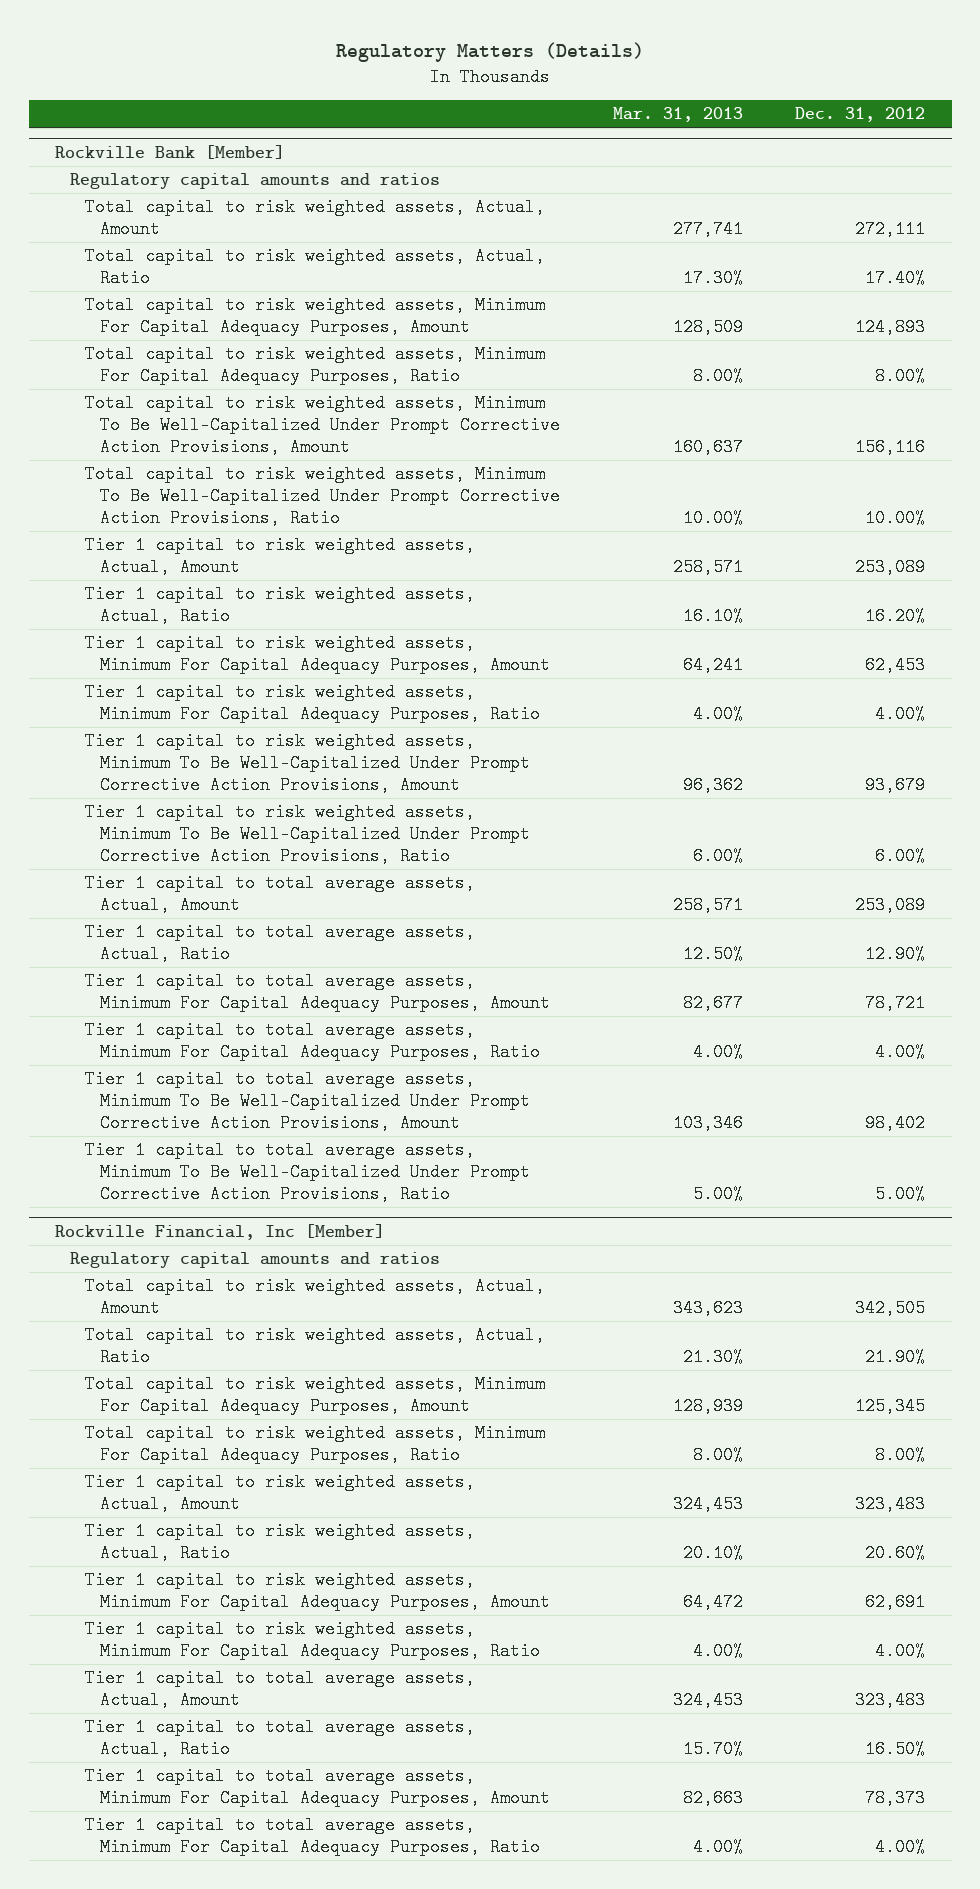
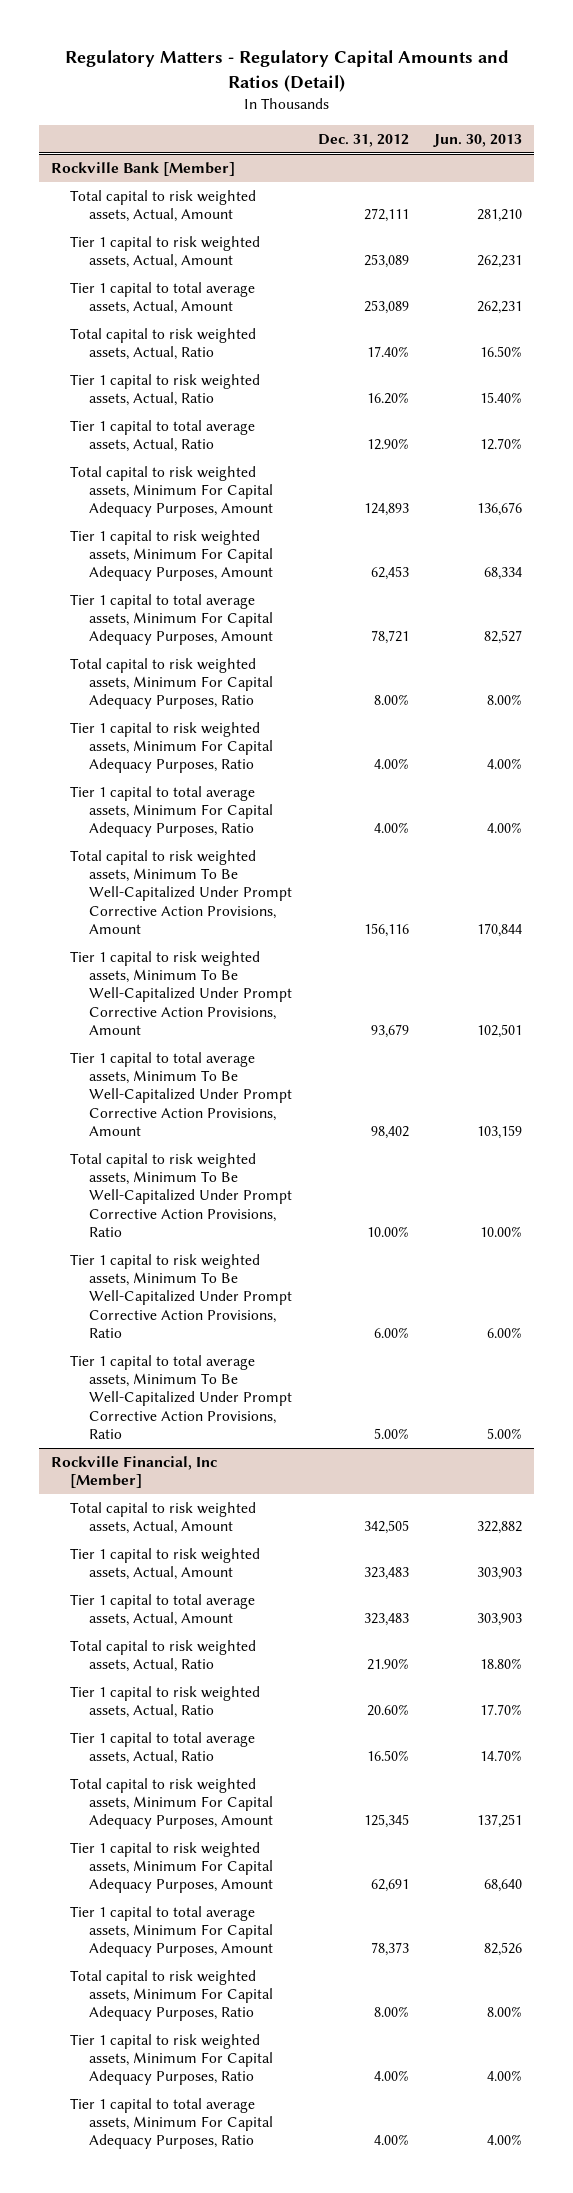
[336,42,645,63] Regulatory Matters (Details) -> [64,50,509,92] Regulatory Matters - Regulatory Capital Amounts and Ratios (Detail)
[612,107,743,123] Mar. 31, 2013 -> none
none -> [432,133,522,147] Jun. 30, 2013
[70,173,441,190] Regulatory capital amounts and ratios -> none
[85,247,546,287] Total capital to risk weighted assets, Actual, Ratio -> [70,328,257,361] Total capital to risk weighted assets, Actual, Ratio
[85,585,476,625] Tier 1 capital to risk weighted assets, Actual, Ratio -> [70,374,261,407] Tier 1 capital to risk weighted assets, Actual, Ratio
[85,296,546,336] Total capital to risk weighted assets, Minimum For Capital Adequacy Purposes, Amount -> [70,466,274,518] Total capital to risk weighted assets, Minimum For Capital Adequacy Purposes, Amount
[85,634,551,674] Tier 1 capital to risk weighted assets, Minimum For Capital Adequacy Purposes, Amount -> [70,530,274,582] Tier 1 capital to risk weighted assets, Minimum For Capital Adequacy Purposes, Amount
[85,345,546,385] Total capital to risk weighted assets, Minimum For Capital Adequacy Purposes, Ratio -> [70,658,274,710] Total capital to risk weighted assets, Minimum For Capital Adequacy Purposes, Ratio
[85,683,541,723] Tier 1 capital to risk weighted assets, Minimum For Capital Adequacy Purposes, Ratio -> [70,722,274,774] Tier 1 capital to risk weighted assets, Minimum For Capital Adequacy Purposes, Ratio
[85,394,561,456] Total capital to risk weighted assets, Minimum To Be Well-Capitalized Under Prompt Corrective Action Provisions, Amount -> [70,850,293,934] Total capital to risk weighted assets, Minimum To Be Well-Capitalized Under Prompt Corrective Action Provisions, Amount
[85,732,531,794] Tier 1 capital to risk weighted assets, Minimum To Be Well-Capitalized Under Prompt Corrective Action Provisions, Amount -> [70,951,293,1035] Tier 1 capital to risk weighted assets, Minimum To Be Well-Capitalized Under Prompt Corrective Action Provisions, Amount
[85,465,561,527] Total capital to risk weighted assets, Minimum To Be Well-Capitalized Under Prompt Corrective Action Provisions, Ratio -> [70,1153,293,1237] Total capital to risk weighted assets, Minimum To Be Well-Capitalized Under Prompt Corrective Action Provisions, Ratio
[85,803,531,865] Tier 1 capital to risk weighted assets, Minimum To Be Well-Capitalized Under Prompt Corrective Action Provisions, Ratio -> [70,1254,293,1338] Tier 1 capital to risk weighted assets, Minimum To Be Well-Capitalized Under Prompt Corrective Action Provisions, Ratio
[70,1252,441,1269] Regulatory capital amounts and ratios -> none
[85,1326,546,1366] Total capital to risk weighted assets, Actual, Ratio -> [70,1640,257,1673] Total capital to risk weighted assets, Actual, Ratio
[85,1522,476,1562] Tier 1 capital to risk weighted assets, Actual, Ratio -> [70,1686,261,1719] Tier 1 capital to risk weighted assets, Actual, Ratio
[85,1375,546,1415] Total capital to risk weighted assets, Minimum For Capital Adequacy Purposes, Amount -> [70,1778,274,1830] Total capital to risk weighted assets, Minimum For Capital Adequacy Purposes, Amount
[85,1571,551,1611] Tier 1 capital to risk weighted assets, Minimum For Capital Adequacy Purposes, Amount -> [70,1842,274,1894] Tier 1 capital to risk weighted assets, Minimum For Capital Adequacy Purposes, Amount
[85,1424,546,1464] Total capital to risk weighted assets, Minimum For Capital Adequacy Purposes, Ratio -> [70,1970,274,2022] Total capital to risk weighted assets, Minimum For Capital Adequacy Purposes, Ratio
[85,1620,541,1660] Tier 1 capital to risk weighted assets, Minimum For Capital Adequacy Purposes, Ratio -> [70,2034,274,2086] Tier 1 capital to risk weighted assets, Minimum For Capital Adequacy Purposes, Ratio

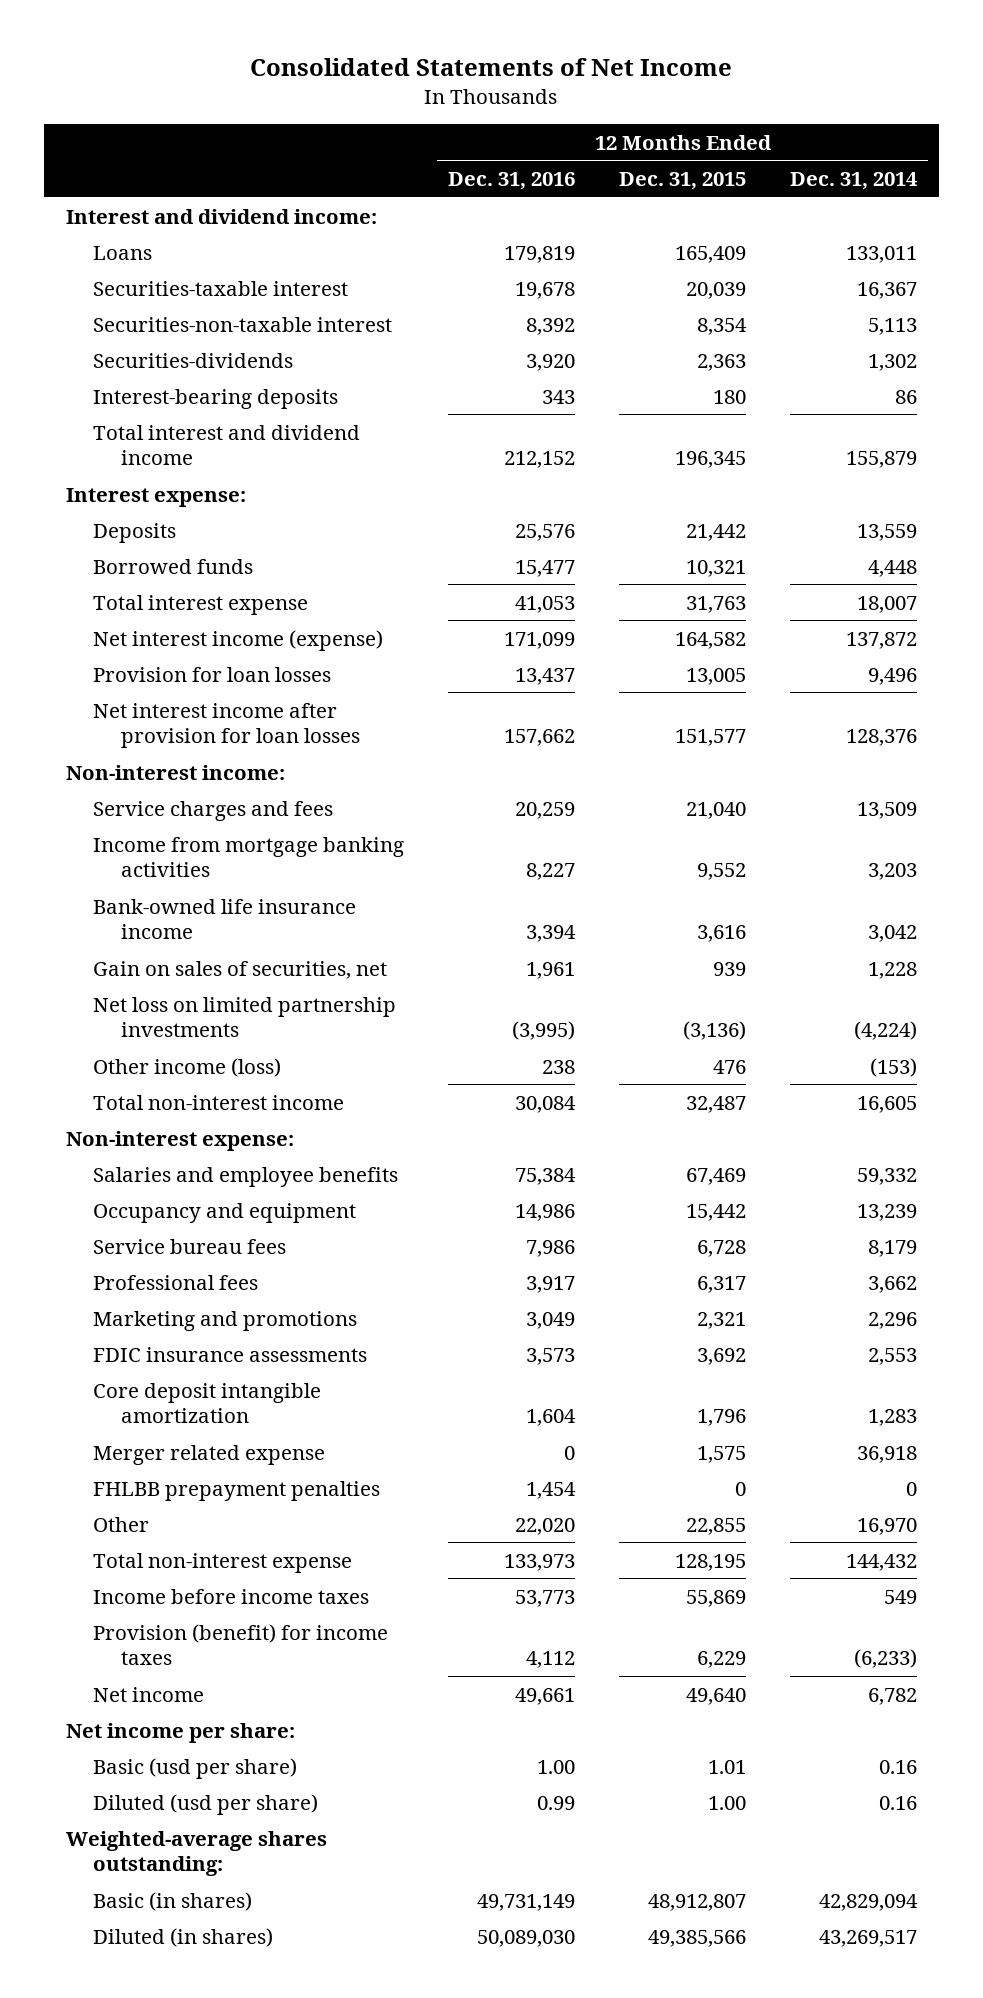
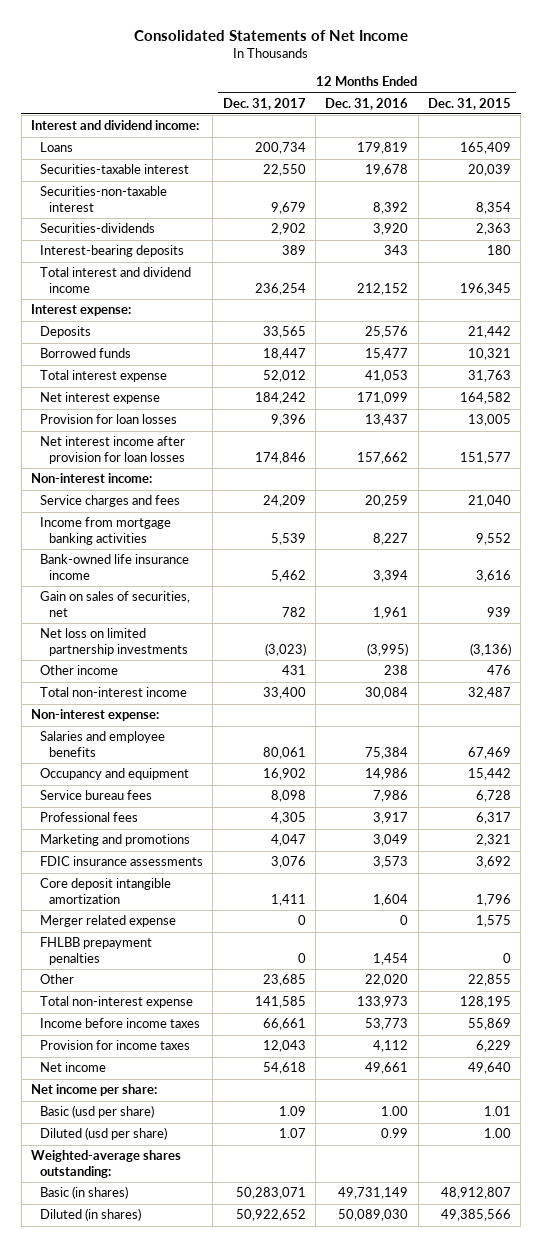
[790,172,919,191] Dec. 31, 2014 -> none
none -> [222,97,306,110] Dec. 31, 2017
[93,629,384,651] Net interest income (expense) -> [39,392,160,405] Net interest expense
[93,1057,282,1077] Other income (loss) -> [39,665,118,676] Other income
[93,1623,389,1665] Provision (benefit) for income taxes -> [39,1040,190,1051] Provision for income taxes

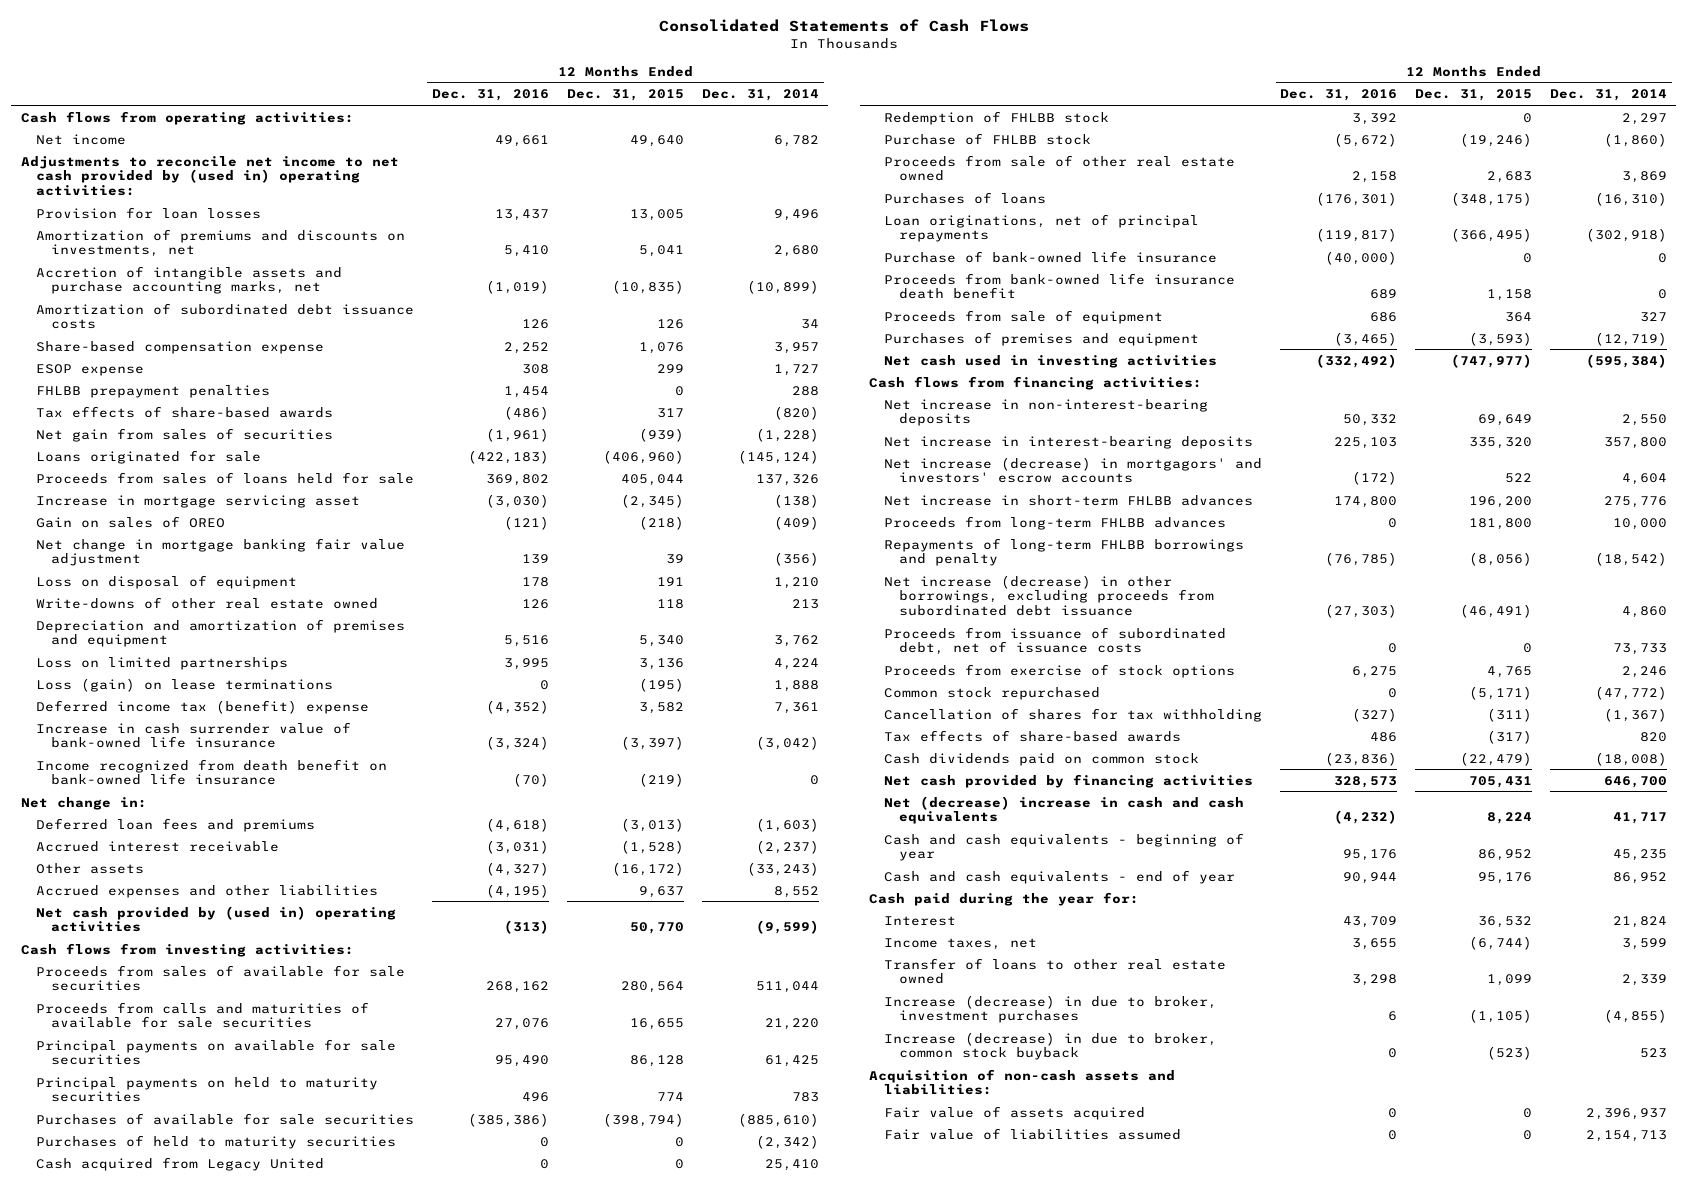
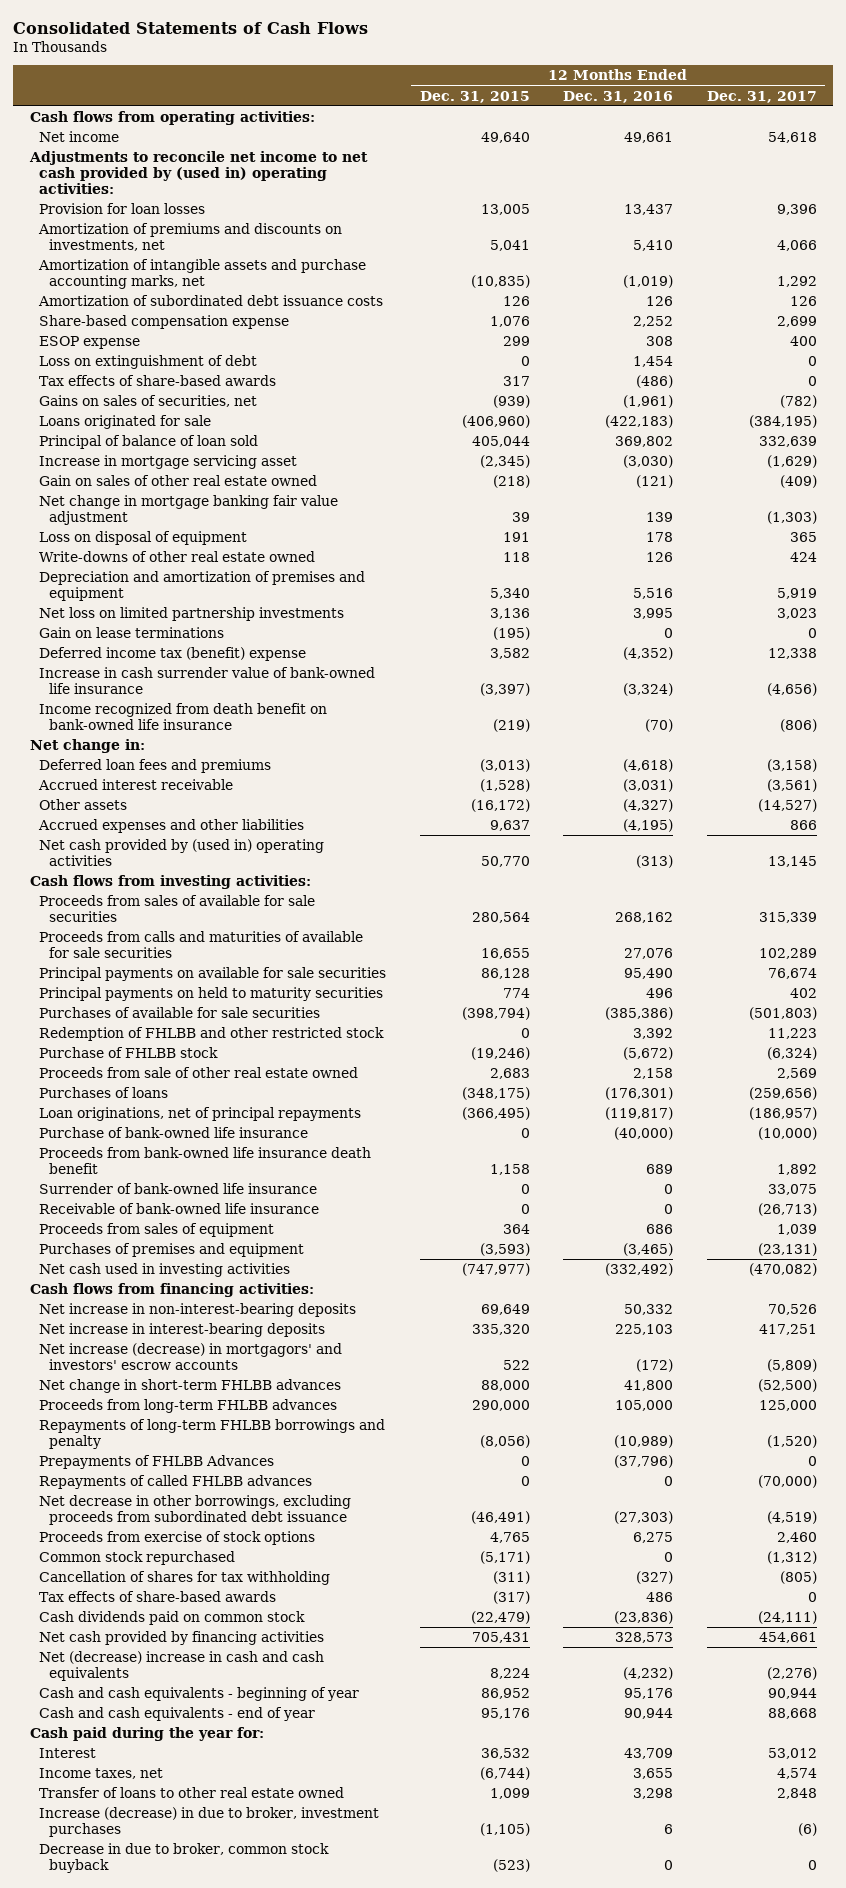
[702,89,820,102] Dec. 31, 2014 -> none
none -> [706,90,817,103] Dec. 31, 2017
[35,265,342,295] Accretion of intangible assets and purchase accounting marks, net -> [38,259,367,290] Amortization of intangible assets and purchase accounting marks, net
[35,384,270,398] FHLBB prepayment penalties -> [39,355,258,370] Loss on extinguishment of debt
[35,427,333,442] Net gain from sales of securities -> [39,395,258,408] Gains on sales of securities, net
[35,471,414,484] Proceeds from sales of loans held for sale -> [39,435,259,450] Principal of balance of loan sold
[35,515,225,528] Gain on sales of OREO -> [39,475,318,487] Gain on sales of other real estate owned
[35,656,288,670] Loss on limited partnerships -> [39,607,345,622] Net loss on limited partnership investments
[35,677,333,692] Loss (gain) on lease terminations -> [39,627,225,639] Gain on lease terminations
[35,1134,396,1149] Purchases of held to maturity securities -> none
[35,1156,324,1171] Cash acquired from Legacy United -> none
[883,110,1109,125] Redemption of FHLBB stock -> [39,1027,385,1042] Redemption of FHLBB and other restricted stock
none -> [39,1183,318,1195] Surrender of bank-owned life insurance
none -> [39,1203,320,1215] Receivable of bank-owned life insurance
[883,309,1163,324] Proceeds from sale of equipment -> [39,1223,275,1238] Proceeds from sales of equipment
[883,626,1226,656] Proceeds from issuance of subordinated debt, net of issuance costs -> none
[883,494,1253,506] Net increase in short-term FHLBB advances -> [39,1379,342,1394] Net change in short-term FHLBB advances
[1334,495,1398,508] 174,800 -> [624,1380,674,1392] 41,800
[1469,495,1533,508] 196,200 -> [480,1380,530,1392] 88,000
[1388,517,1398,528] 0 -> [615,1400,674,1412] 105,000
[1469,517,1533,530] 181,800 -> [471,1400,530,1412] 290,000
[1325,552,1398,567] (76,785) -> [614,1435,674,1449] (10,989)
none -> [39,1455,275,1470] Prepayments of FHLBB Advances
none -> [39,1475,313,1490] Repayments of called FHLBB advances
[883,574,1215,617] Net increase (decrease) in other borrowings, excluding proceeds from subordinated debt issuance -> [39,1495,352,1526] Net decrease in other borrowings, excluding proceeds from subordinated debt issuance
[868,1068,1175,1096] Acquisition of non-cash assets and liabilities: -> none
[883,1105,1145,1120] Fair value of assets acquired -> none
[883,1127,1181,1140] Fair value of liabilities assumed -> none
[883,1031,1217,1061] Increase (decrease) in due to broker, common stock buyback -> [39,1843,330,1874] Decrease in due to broker, common stock buyback

